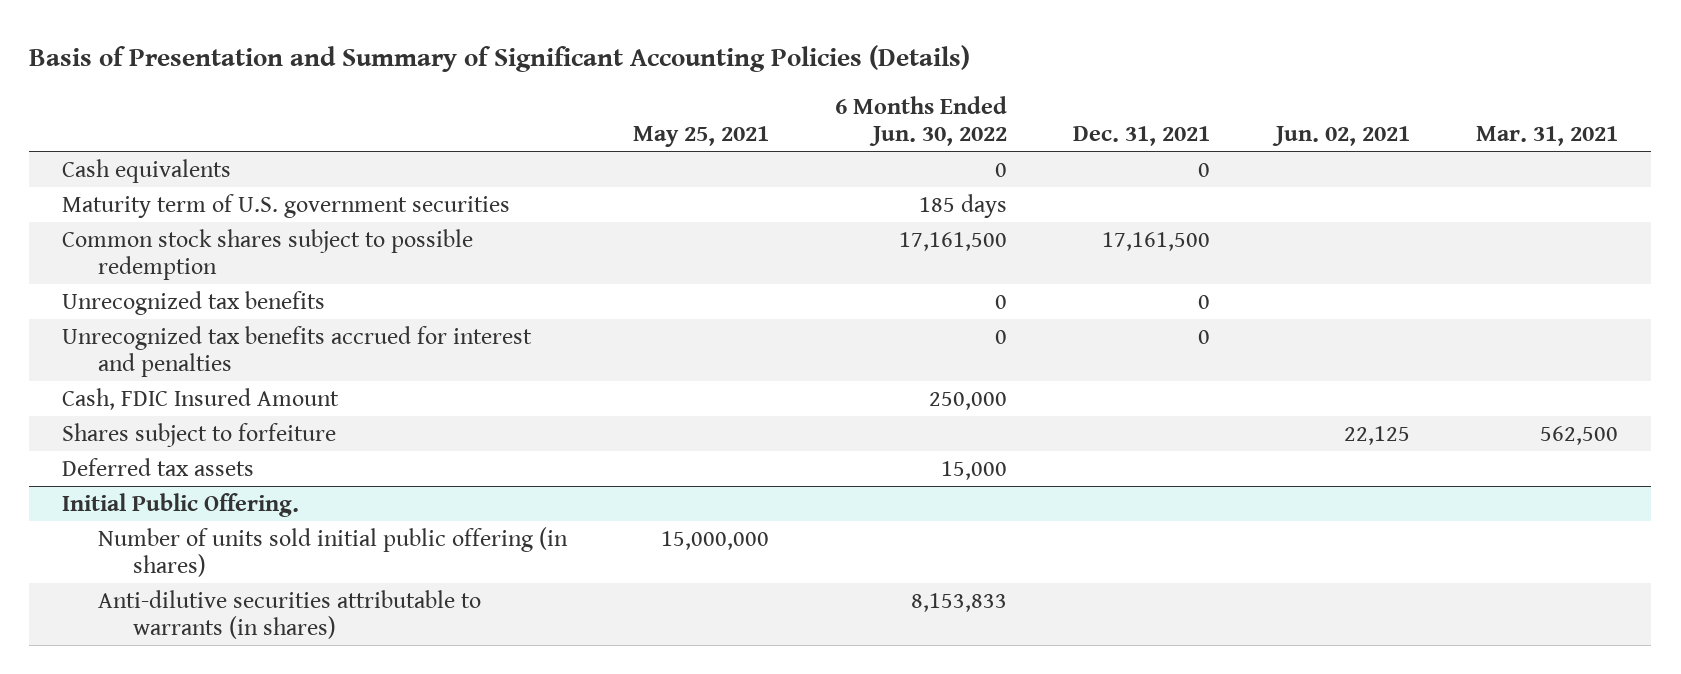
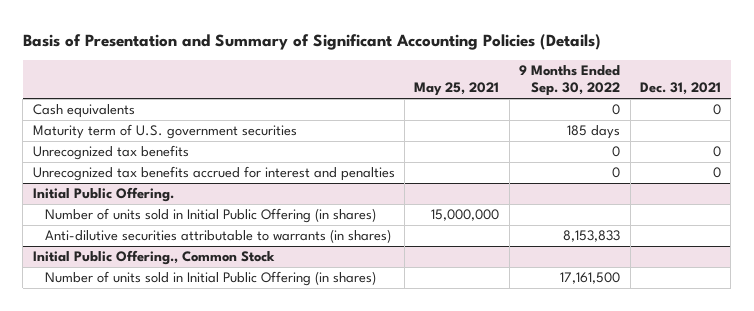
[835,95,1008,147] 6 Months Ended Jun. 30, 2022 -> none
[1272,126,1411,147] Jun. 02, 2021 -> none
[1476,126,1619,147] Mar. 31, 2021 -> none
none -> [519,65,621,97] 9 Months Ended Sep. 30, 2022
[62,228,474,281] Common stock shares subject to possible redemption -> none
[62,387,340,410] Cash, FDIC Insured Amount -> none
[62,422,337,447] Shares subject to forfeiture -> none
[62,457,255,476] Deferred tax assets -> none
[97,526,568,578] Number of units sold initial public offering (in shares) -> [45,208,377,224] Number of units sold in Initial Public Offering (in shares)
none -> [32,250,275,266] Initial Public Offering., Common Stock
none -> [45,271,377,287] Number of units sold in Initial Public Offering (in shares)

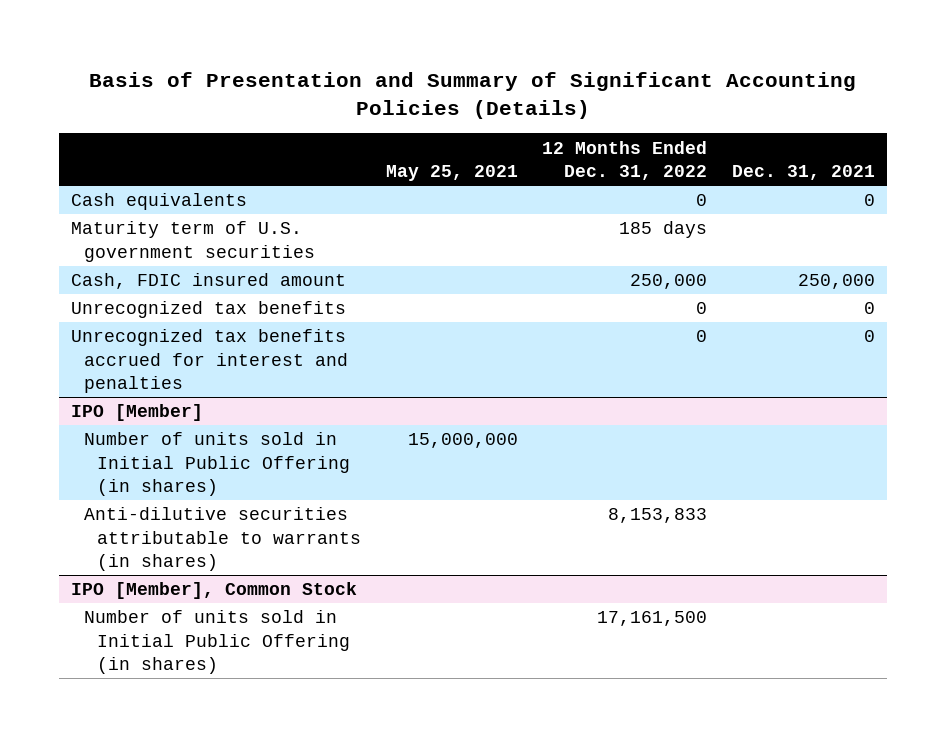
[519,65,621,97] 9 Months Ended Sep. 30, 2022 -> none
none -> [542,140,708,181] 12 Months Ended Dec. 31, 2022
none -> [70,273,346,290] Cash, FDIC insured amount
[32,187,174,203] Initial Public Offering. -> [70,404,203,422] IPO [Member]
[32,250,275,266] Initial Public Offering., Common Stock -> none
[45,271,377,287] Number of units sold in Initial Public Offering (in shares) -> none
none -> [70,582,357,600] IPO [Member], Common Stock
none -> [84,610,351,675] Number of units sold in Initial Public Offering (in shares)

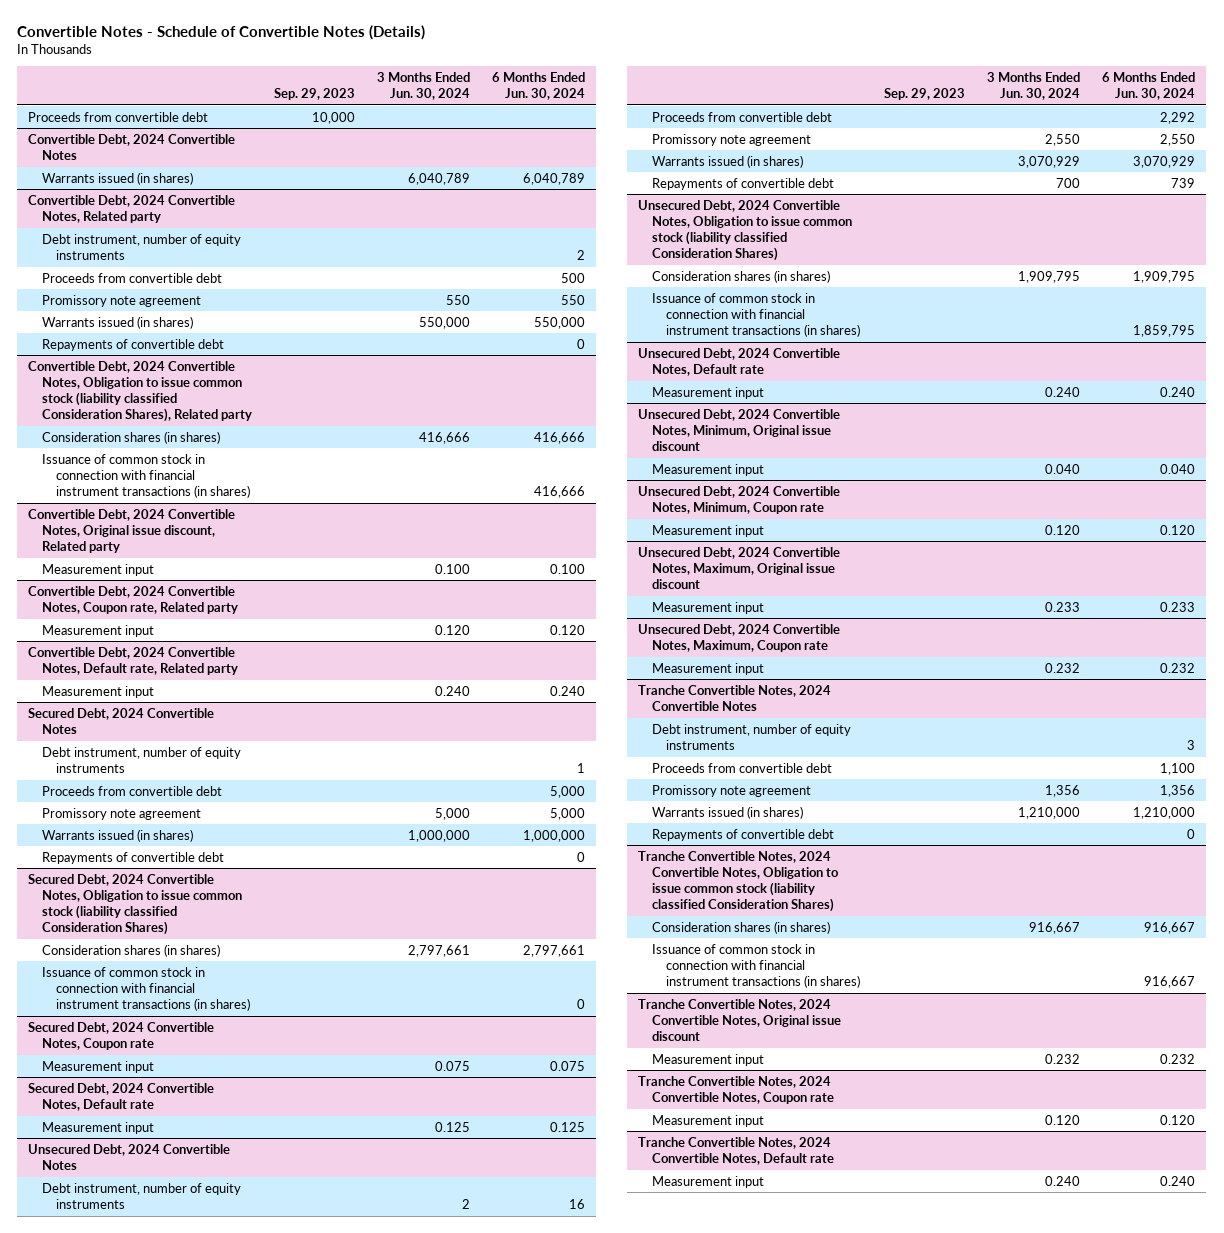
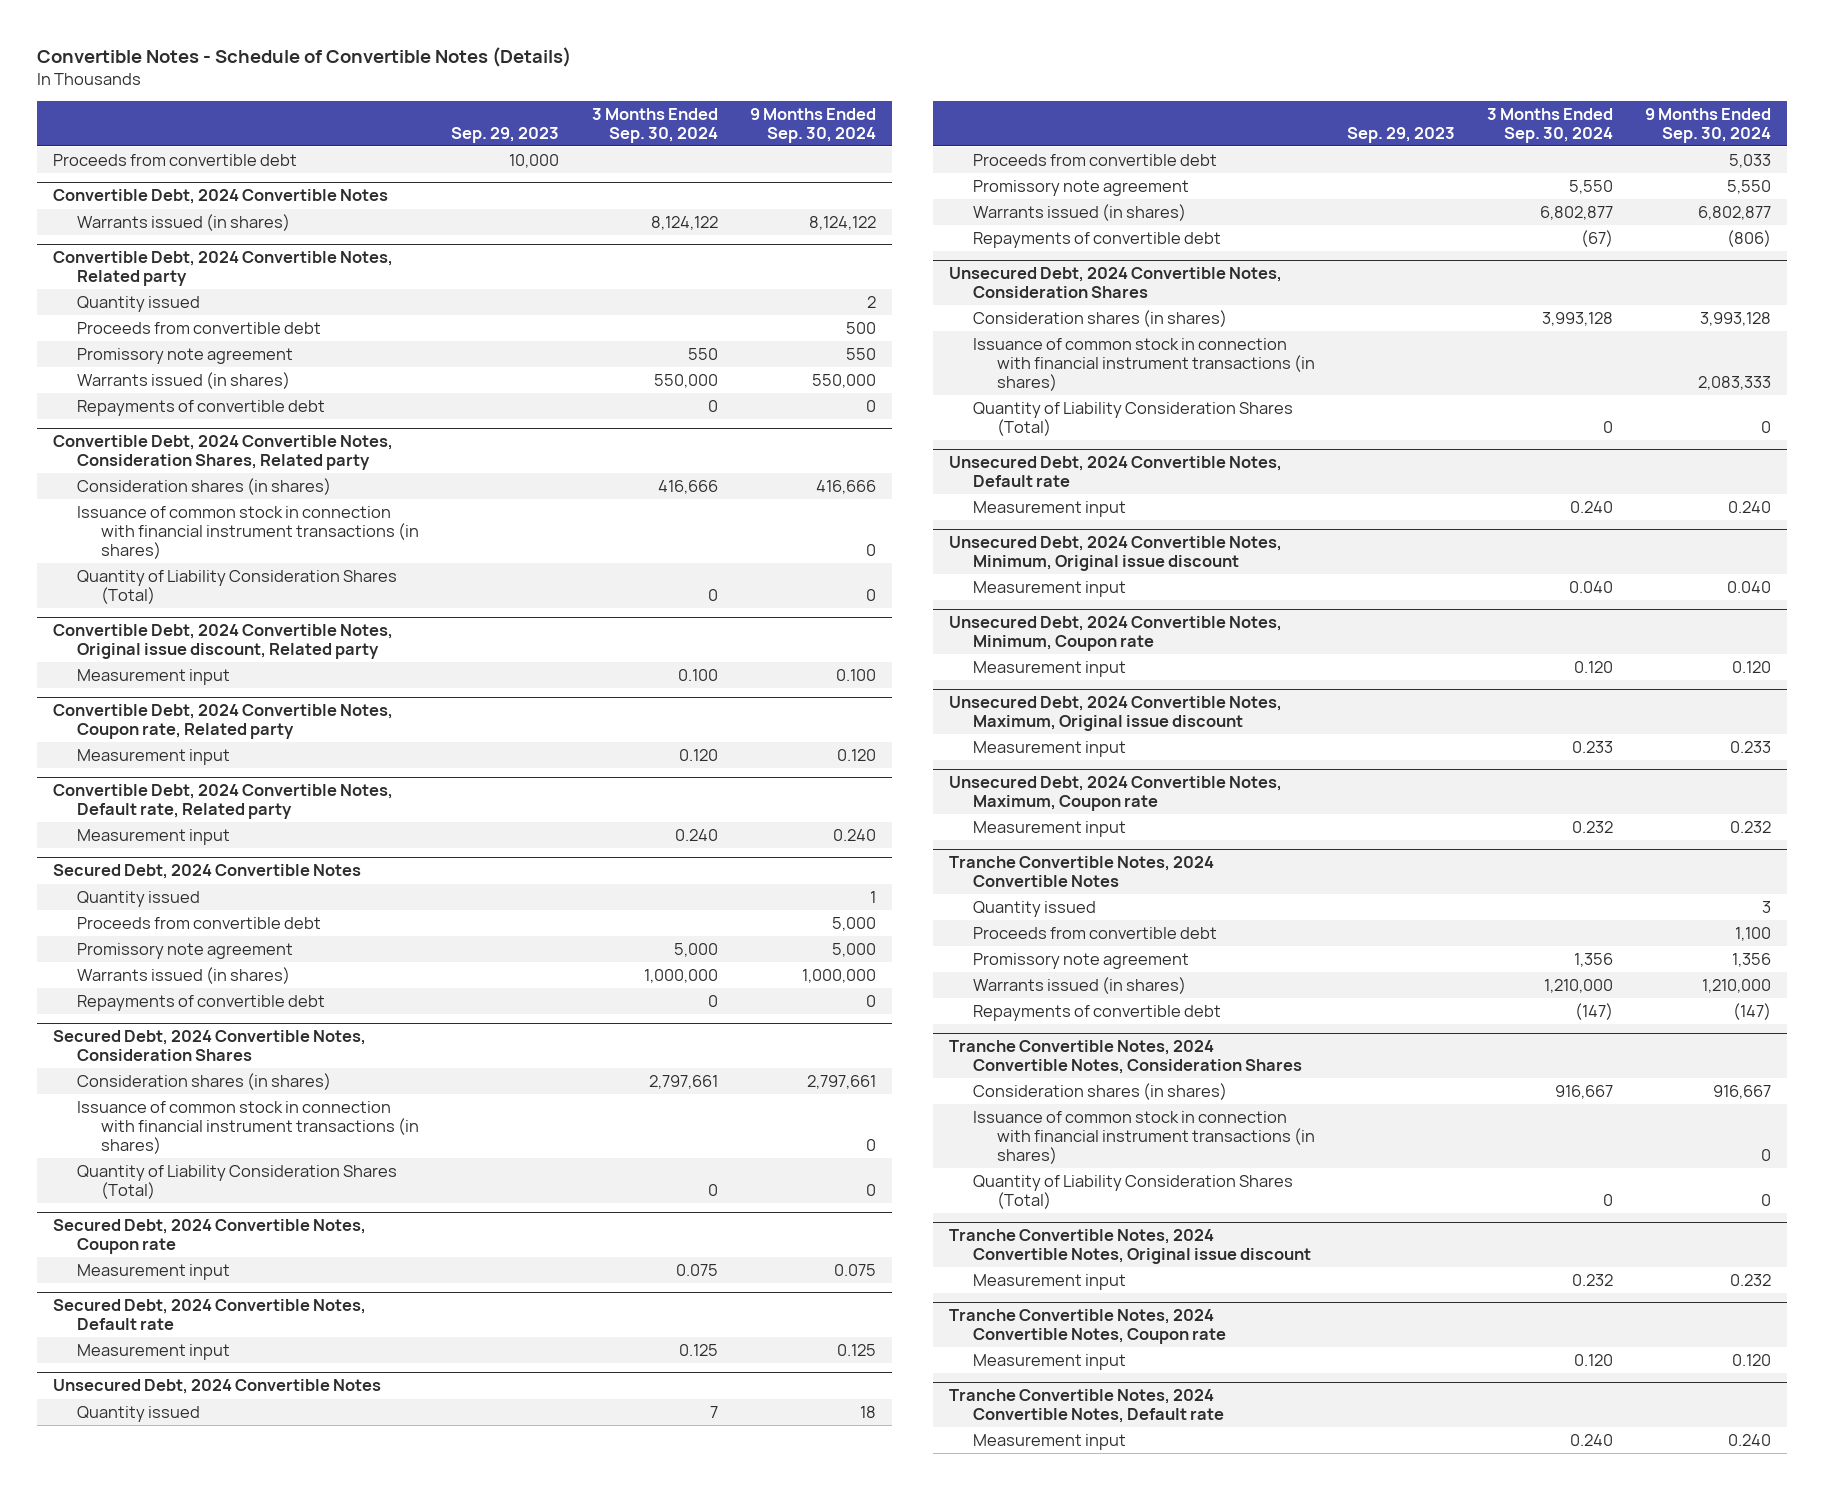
[377,71,471,100] 3 Months Ended Jun. 30, 2024 -> none
[492,71,586,100] 6 Months Ended Jun. 30, 2024 -> none
none -> [591,107,718,143] 3 Months Ended Sep. 30, 2024
none -> [749,107,876,143] 9 Months Ended Sep. 30, 2024
[42,233,242,260] Debt instrument, number of equity instruments -> [77,296,201,313] Quantity issued
[28,360,253,423] Convertible Debt, 2024 Convertible Notes, Obligation to issue common stock (liability classified Consideration Shares), Related party -> [53,435,394,471] Convertible Debt, 2024 Convertible Notes, Consideration Shares, Related party
none -> [77,570,398,604] Quantity of Liability Consideration Shares (Total)
[42,746,242,773] Debt instrument, number of equity instruments -> [77,891,201,908] Quantity issued
[28,873,243,936] Secured Debt, 2024 Convertible Notes, Obligation to issue common stock (liability classified Consideration Shares) -> [53,1030,367,1062] Secured Debt, 2024 Convertible Notes, Consideration Shares
none -> [77,1165,398,1199] Quantity of Liability Consideration Shares (Total)
[42,1182,242,1209] Debt instrument, number of equity instruments -> [77,1406,201,1423] Quantity issued
[638,199,853,262] Unsecured Debt, 2024 Convertible Notes, Obligation to issue common stock (liability classified Consideration Shares) -> [948,267,1282,299] Unsecured Debt, 2024 Convertible Notes, Consideration Shares
none -> [972,402,1293,436] Quantity of Liability Consideration Shares (Total)
[652,723,852,750] Debt instrument, number of equity instruments -> [972,901,1096,918] Quantity issued
[638,850,840,913] Tranche Convertible Notes, 2024 Convertible Notes, Obligation to issue common stock (liability classified Consideration Shares) -> [948,1040,1302,1075] Tranche Convertible Notes, 2024 Convertible Notes, Consideration Shares
none -> [972,1175,1293,1209] Quantity of Liability Consideration Shares (Total)

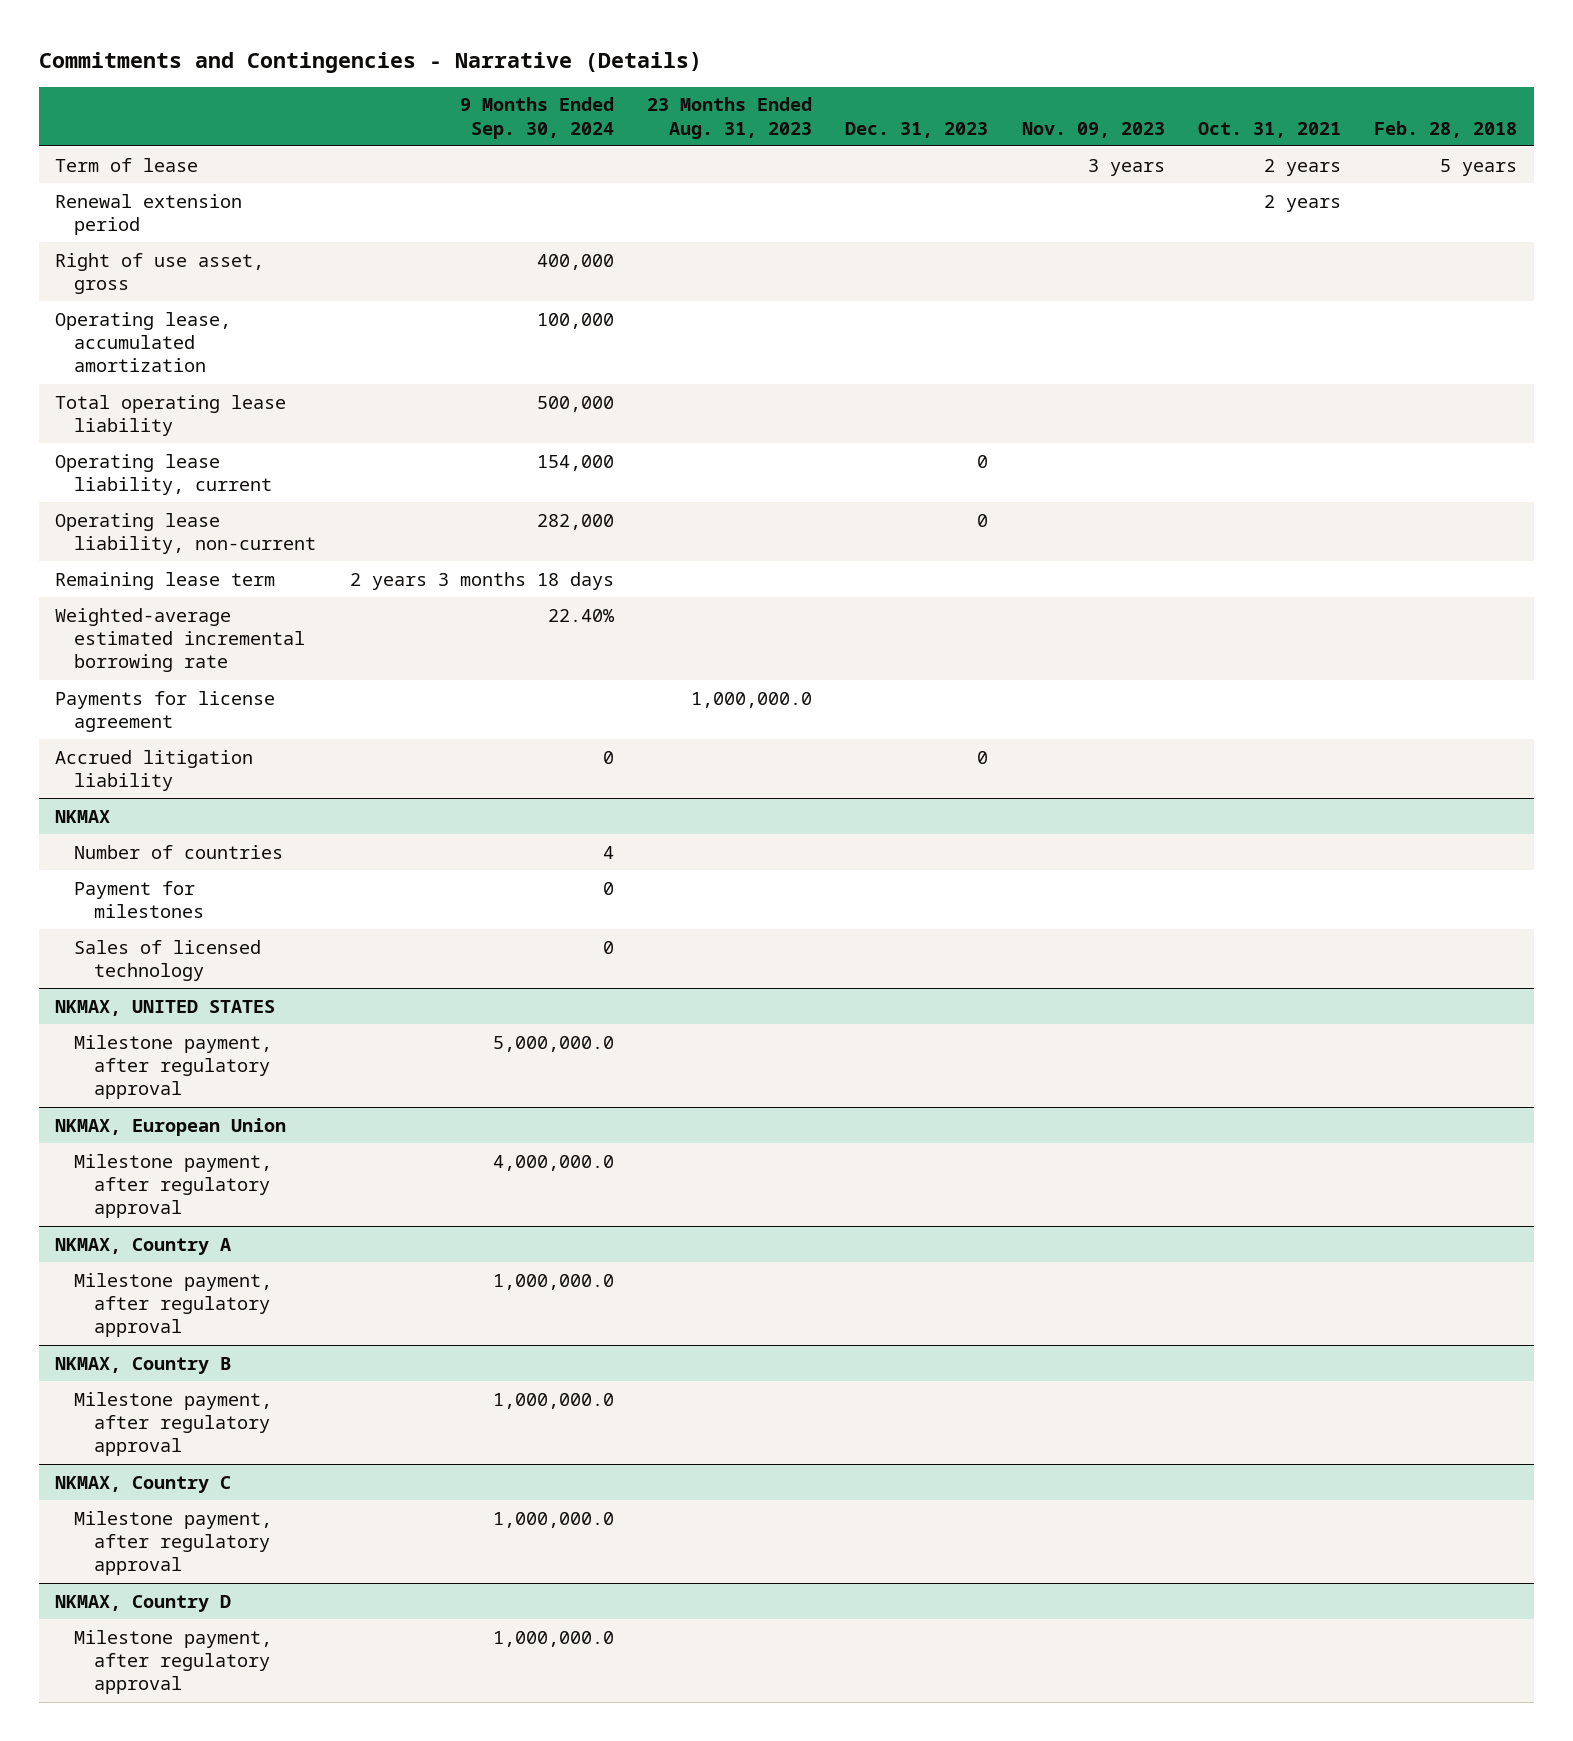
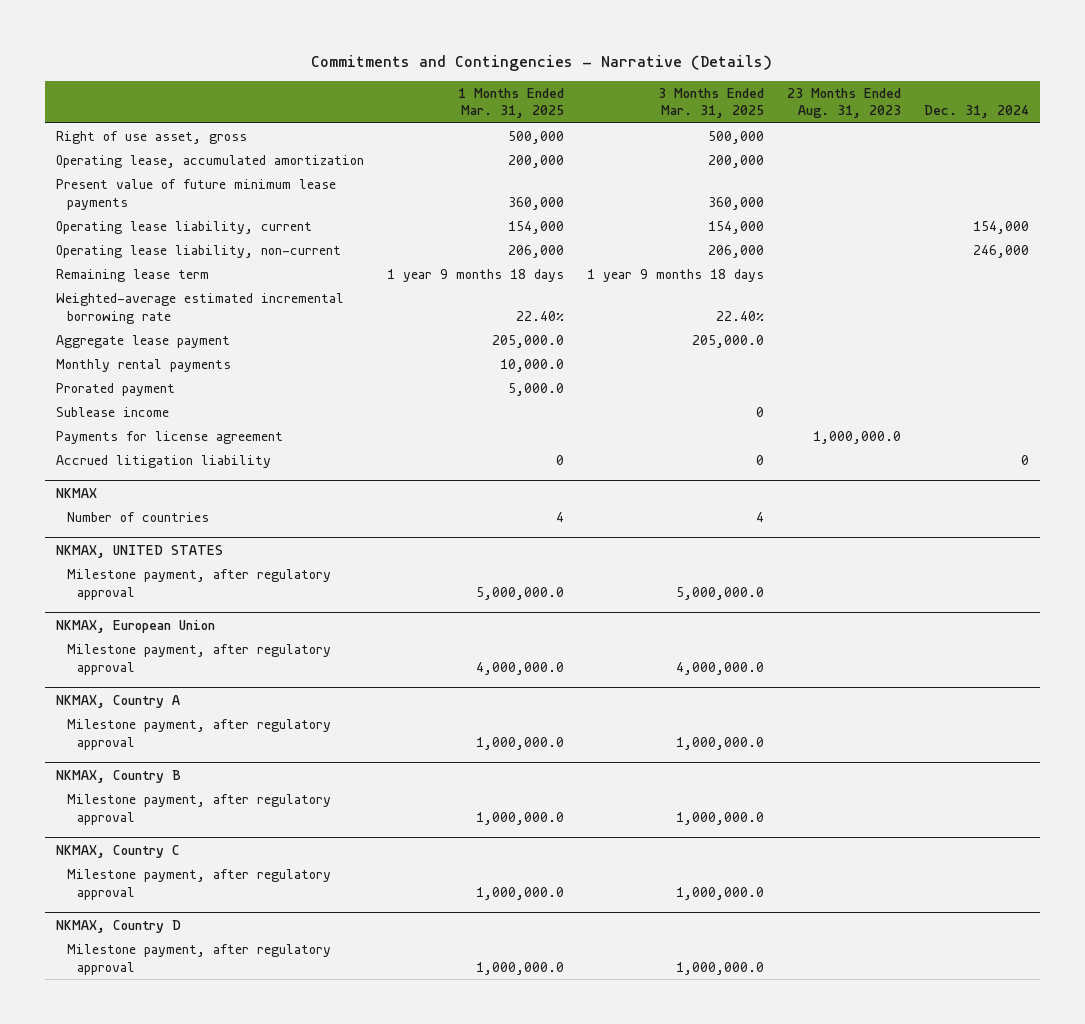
[459,97,614,139] 9 Months Ended Sep. 30, 2024 -> none
[845,121,989,138] Dec. 31, 2023 -> none
[1021,121,1165,138] Nov. 09, 2023 -> none
[1198,121,1342,138] Oct. 31, 2021 -> none
[1374,120,1518,138] Feb. 28, 2018 -> none
none -> [458,87,565,119] 1 Months Ended Mar. 31, 2025
none -> [657,87,764,119] 3 Months Ended Mar. 31, 2025
none -> [923,105,1029,119] Dec. 31, 2024
[55,157,199,172] Term of lease -> none
[55,193,243,236] Renewal extension period -> none
[55,394,287,437] Total operating lease liability -> [56,179,337,210] Present value of future minimum lease payments
none -> [56,335,231,349] Aggregate lease payment
none -> [56,359,232,373] Monthly rental payments
none -> [56,383,176,397] Prorated payment
none -> [56,407,170,418] Sublease income
[74,880,204,919] Payment for milestones -> none
[74,939,262,982] Sales of licensed technology -> none

